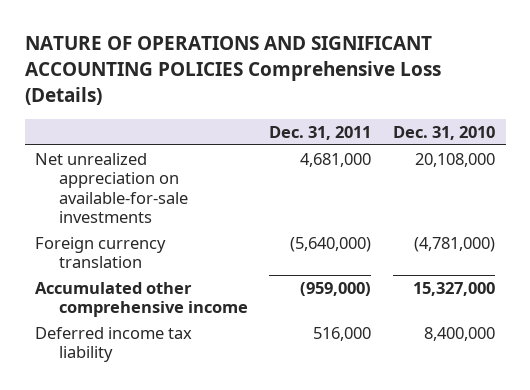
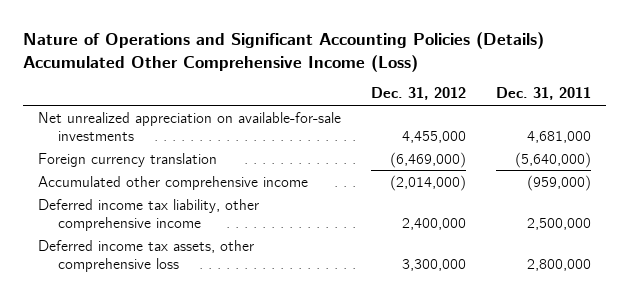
[24,36,441,106] NATURE OF OPERATIONS AND SIGNIFICANT ACCOUNTING POLICIES Comprehensive Loss (Details) -> [23,32,545,72] Nature of Operations and Significant Accounting Policies (Details) Accumulated Other Comprehensive Income (Loss)
[392,125,495,140] Dec. 31, 2010 -> none
none -> [371,87,467,101] Dec. 31, 2012
[35,327,193,363] Deferred income tax liability -> [38,198,260,231] Deferred income tax liability, other comprehensive income
[313,327,372,342] 516,000 -> [527,217,592,230] 2,500,000
none -> [38,239,255,272] Deferred income tax assets, other comprehensive loss

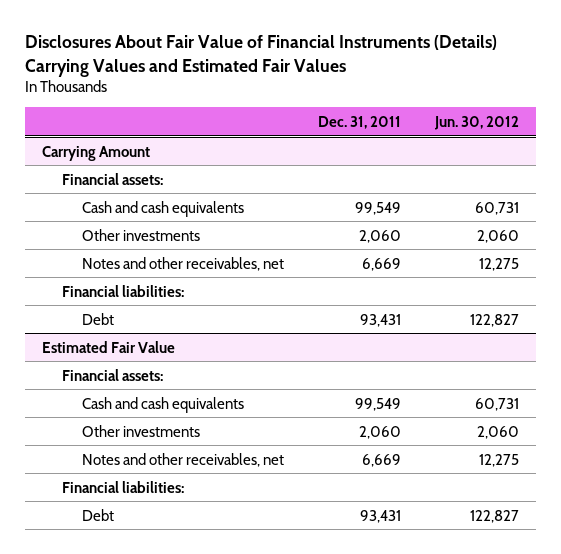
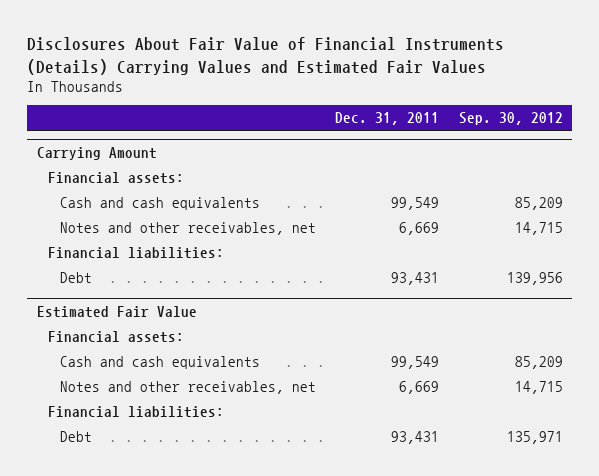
[434,115,520,130] Jun. 30, 2012 -> none
none -> [458,112,563,126] Sep. 30, 2012
[82,228,201,241] Other investments -> none
[82,424,201,437] Other investments -> none

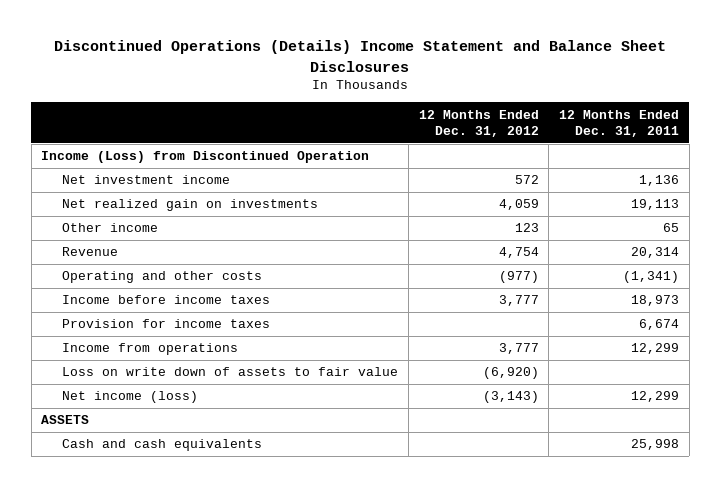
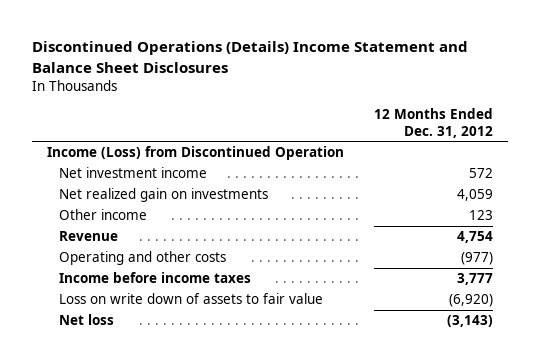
[558,109,679,138] 12 Months Ended Dec. 31, 2011 -> none
[62,319,271,329] Provision for income taxes -> none
[62,343,239,356] Income from operations -> none
[41,415,90,425] ASSETS -> none
[62,439,263,452] Cash and cash equivalents -> none
[62,391,199,404] Net income (loss) -> [59,314,115,326] Net loss

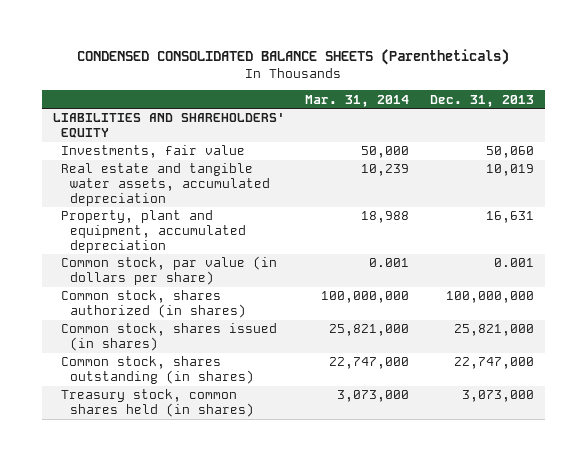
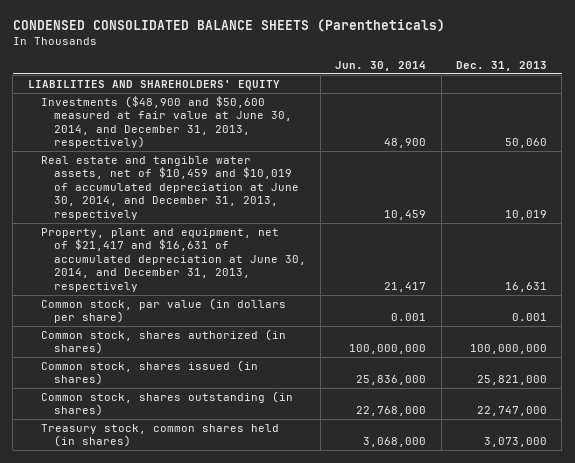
[305,94,410,107] Mar. 31, 2014 -> none
none -> [335,60,427,71] Jun. 30, 2014
[61,145,246,159] Investments, fair value -> [40,95,292,149] Investments ($48,900 and $50,600 measured at fair value at June 30, 2014, and December 31, 2013, respectively)
[61,163,271,206] Real estate and tangible water assets, accumulated depreciation -> [40,155,299,221] Real estate and tangible water assets, net of $10,459 and $10,019 of accumulated depreciation at June 30, 2014, and December 31, 2013, respectively
[61,210,247,253] Property, plant and equipment, accumulated depreciation -> [40,227,306,293] Property, plant and equipment, net of $21,417 and $16,631 of accumulated depreciation at June 30, 2014, and December 31, 2013, respectively

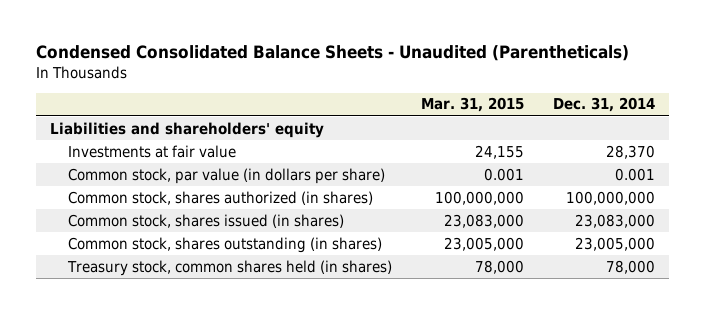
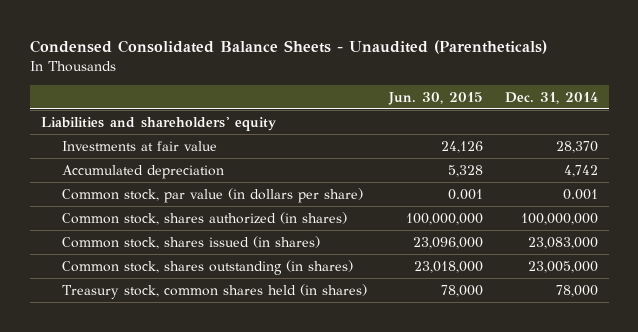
[420,97,524,113] Mar. 31, 2015 -> none
none -> [387,91,483,105] Jun. 30, 2015
none -> [61,164,224,179] Accumulated depreciation

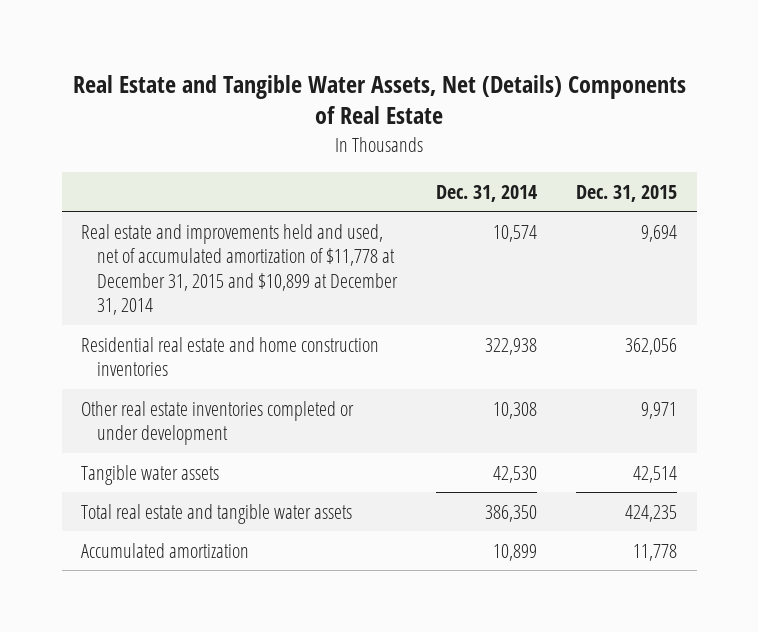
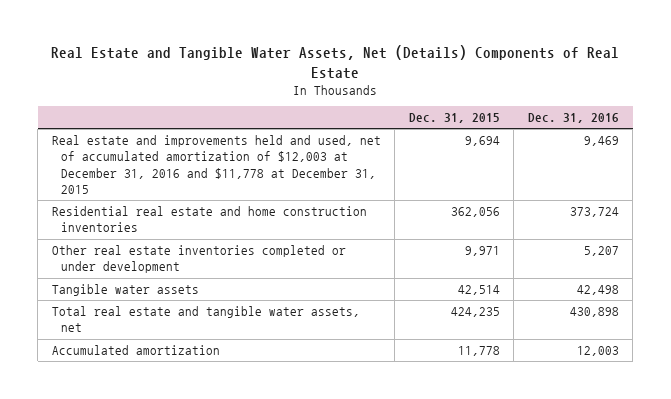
[436,184,538,202] Dec. 31, 2014 -> none
none -> [527,113,619,124] Dec. 31, 2016
[81,223,399,315] Real estate and improvements held and used, net of accumulated amortization of $11,778 at December 31, 2015 and $10,899 at December 31, 2014 -> [51,135,381,195] Real estate and improvements held and used, net of accumulated amortization of $12,003 at December 31, 2016 and $11,778 at December 31, 2015
[81,503,353,524] Total real estate and tangible water assets -> [51,306,360,333] Total real estate and tangible water assets, net

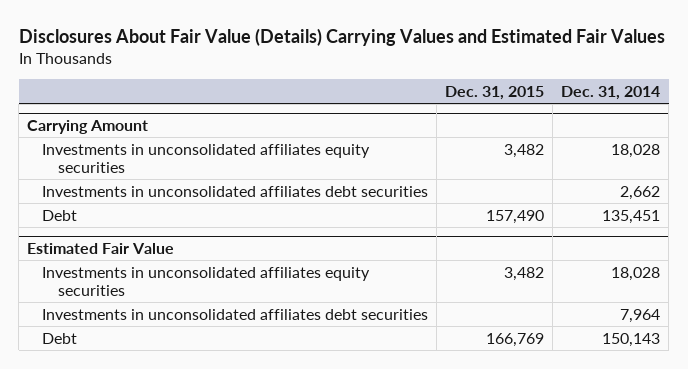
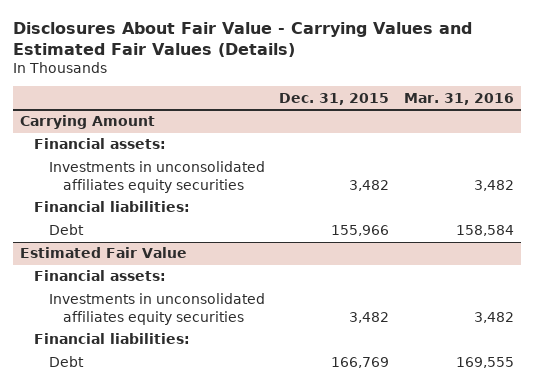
[18,27,665,46] Disclosures About Fair Value (Details) Carrying Values and Estimated Fair Values -> [13,21,473,57] Disclosures About Fair Value - Carrying Values and Estimated Fair Values (Details)
[561,85,661,100] Dec. 31, 2014 -> none
none -> [403,92,514,105] Mar. 31, 2016
none -> [34,138,167,150] Financial assets:
[42,185,429,197] Investments in unconsolidated affiliates debt securities -> none
none -> [34,201,191,213] Financial liabilities:
[486,209,545,224] 157,490 -> [331,225,390,237] 155,966
none -> [34,270,167,282] Financial assets:
[42,308,429,320] Investments in unconsolidated affiliates debt securities -> none
none -> [34,333,191,345] Financial liabilities:

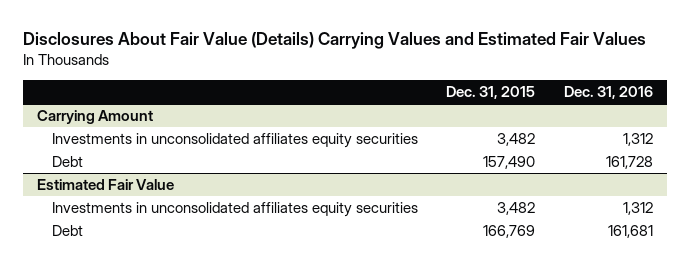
[13,21,473,57] Disclosures About Fair Value - Carrying Values and Estimated Fair Values (Details) -> [22,32,646,50] Disclosures About Fair Value (Details) Carrying Values and Estimated Fair Values
[403,92,514,105] Mar. 31, 2016 -> none
none -> [563,86,653,100] Dec. 31, 2016
[34,138,167,150] Financial assets: -> none
[34,201,191,213] Financial liabilities: -> none
[331,225,390,237] 155,966 -> [483,155,536,169] 157,490
[34,270,167,282] Financial assets: -> none
[34,333,191,345] Financial liabilities: -> none

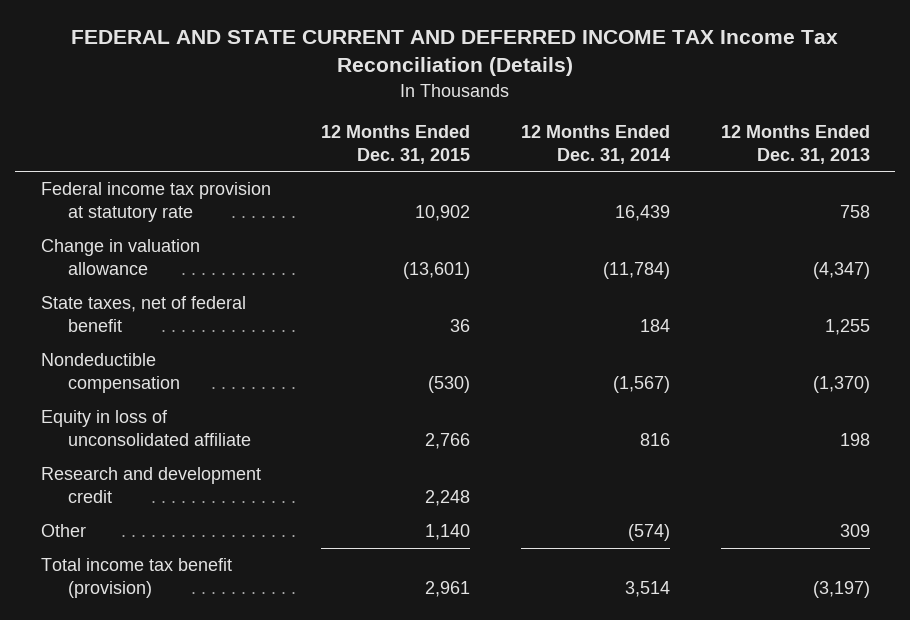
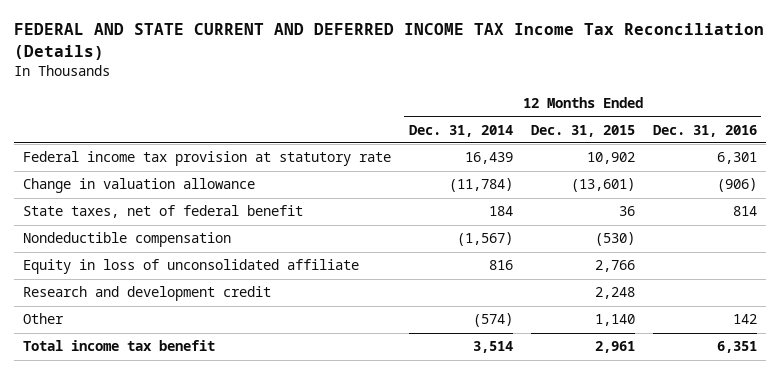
[720,124,870,164] 12 Months Ended Dec. 31, 2013 -> none
none -> [652,124,757,137] Dec. 31, 2016
[40,558,232,599] Total income tax benefit (provision) -> [22,340,215,352] Total income tax benefit

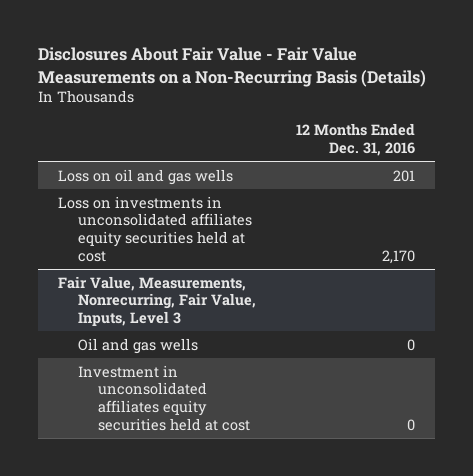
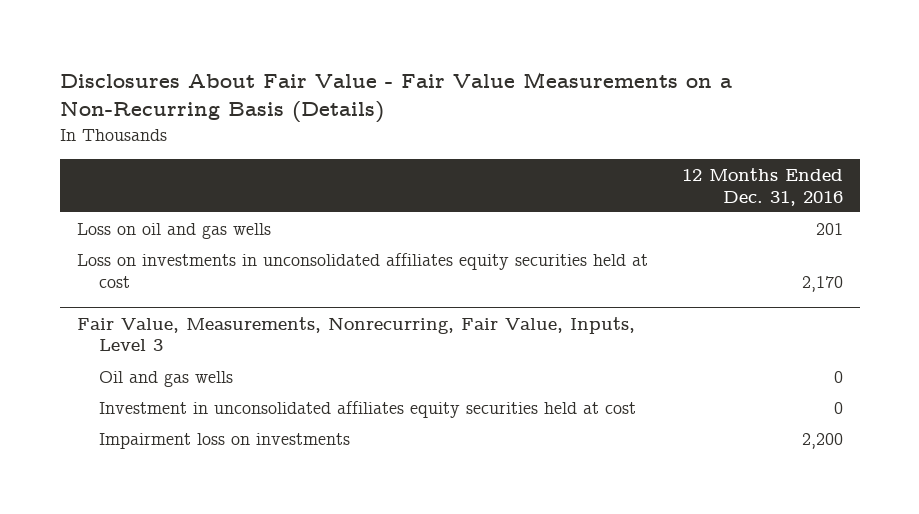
none -> [99,432,351,449] Impairment loss on investments

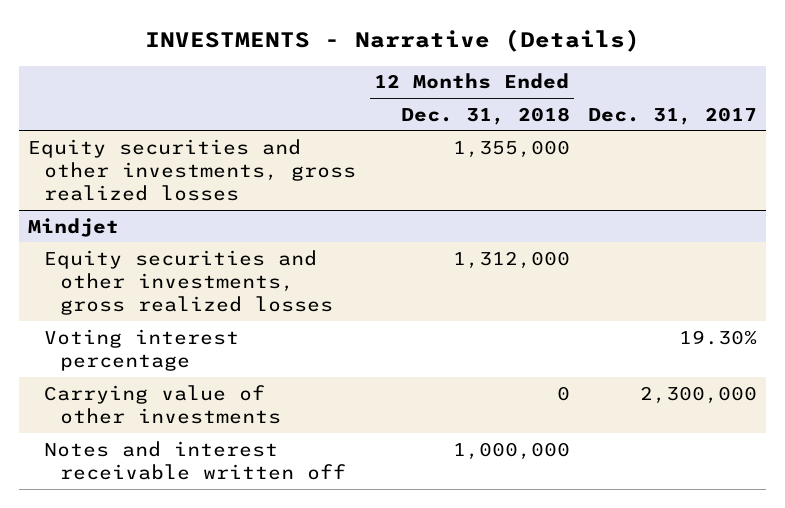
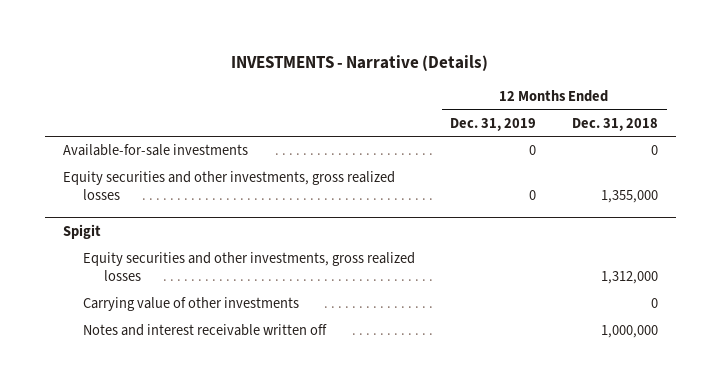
[588,106,758,125] Dec. 31, 2017 -> none
none -> [450,117,537,131] Dec. 31, 2019
none -> [62,144,248,157] Available-for-sale investments
[28,217,120,237] Mindjet -> [62,224,101,240] Spigit
[44,328,240,371] Voting interest percentage -> none

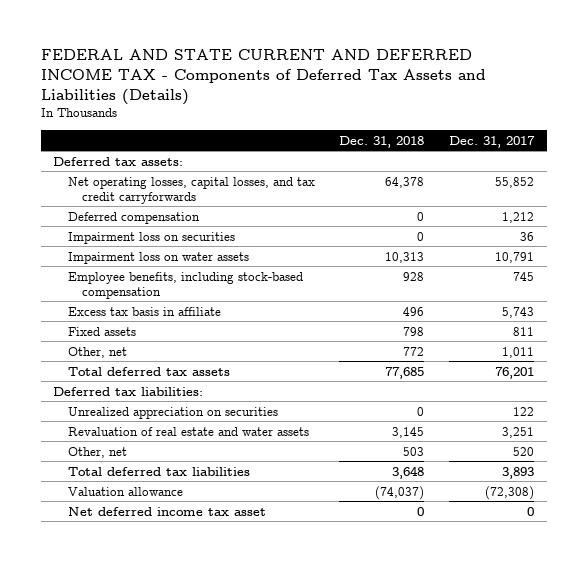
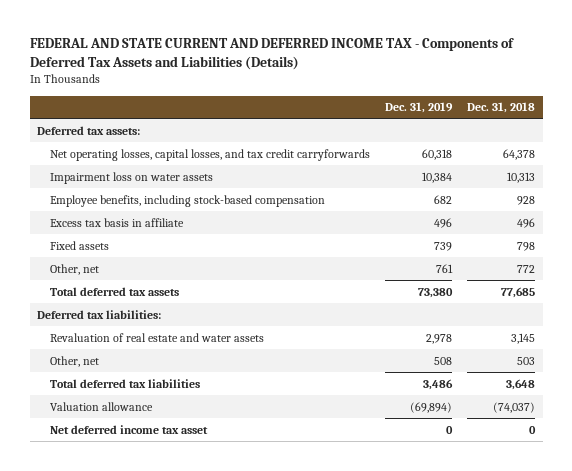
[449,135,536,148] Dec. 31, 2017 -> none
none -> [385,102,454,114] Dec. 31, 2019
[67,211,200,224] Deferred compensation -> none
[67,231,235,244] Impairment loss on securities -> none
[67,406,278,419] Unrealized appreciation on securities -> none

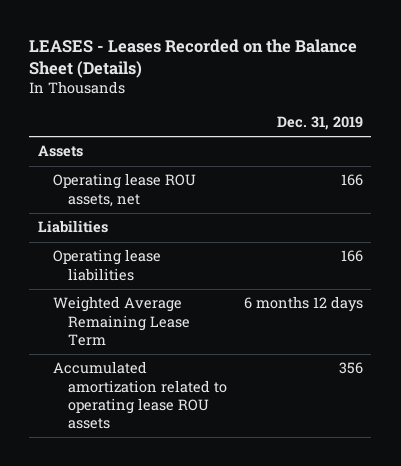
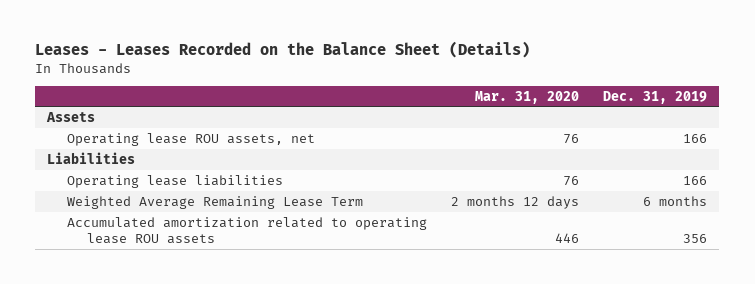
[29,38,358,78] LEASES - Leases Recorded on the Balance Sheet (Details) -> [35,41,531,59] Leases - Leases Recorded on the Balance Sheet (Details)
none -> [475,90,580,104] Mar. 31, 2020
[243,296,363,313] 6 months 12 days -> [643,195,708,206] 6 months

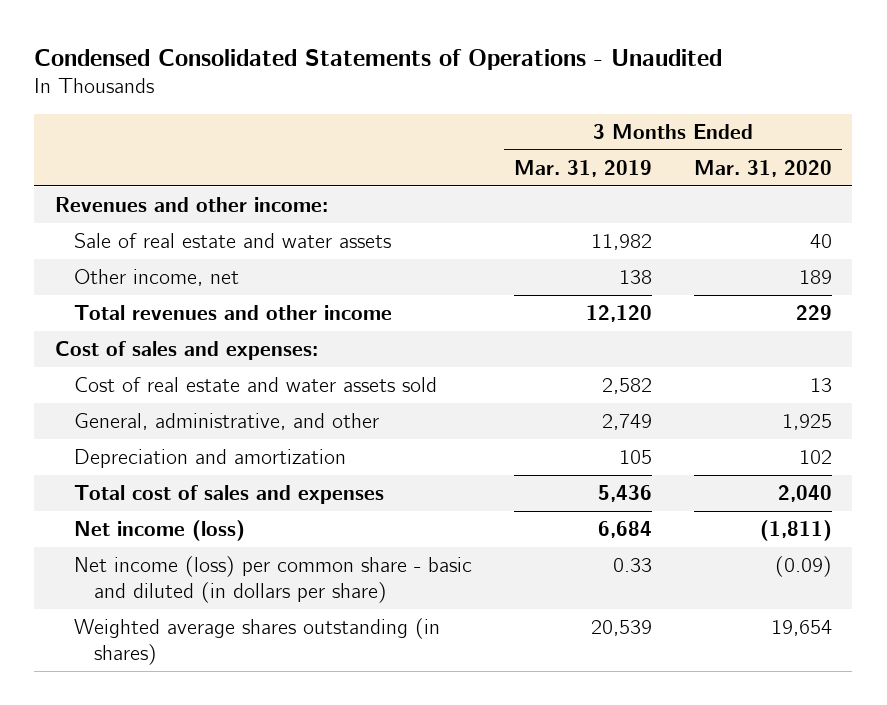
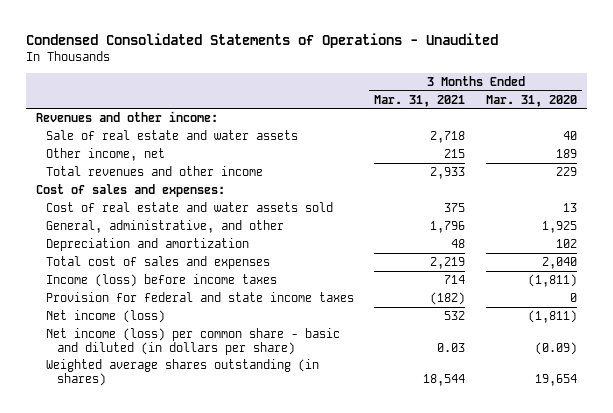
[514,159,653,177] Mar. 31, 2019 -> none
none -> [374,94,466,107] Mar. 31, 2021
none -> [46,274,278,288] Income (loss) before income taxes
none -> [46,292,355,303] Provision for federal and state income taxes

